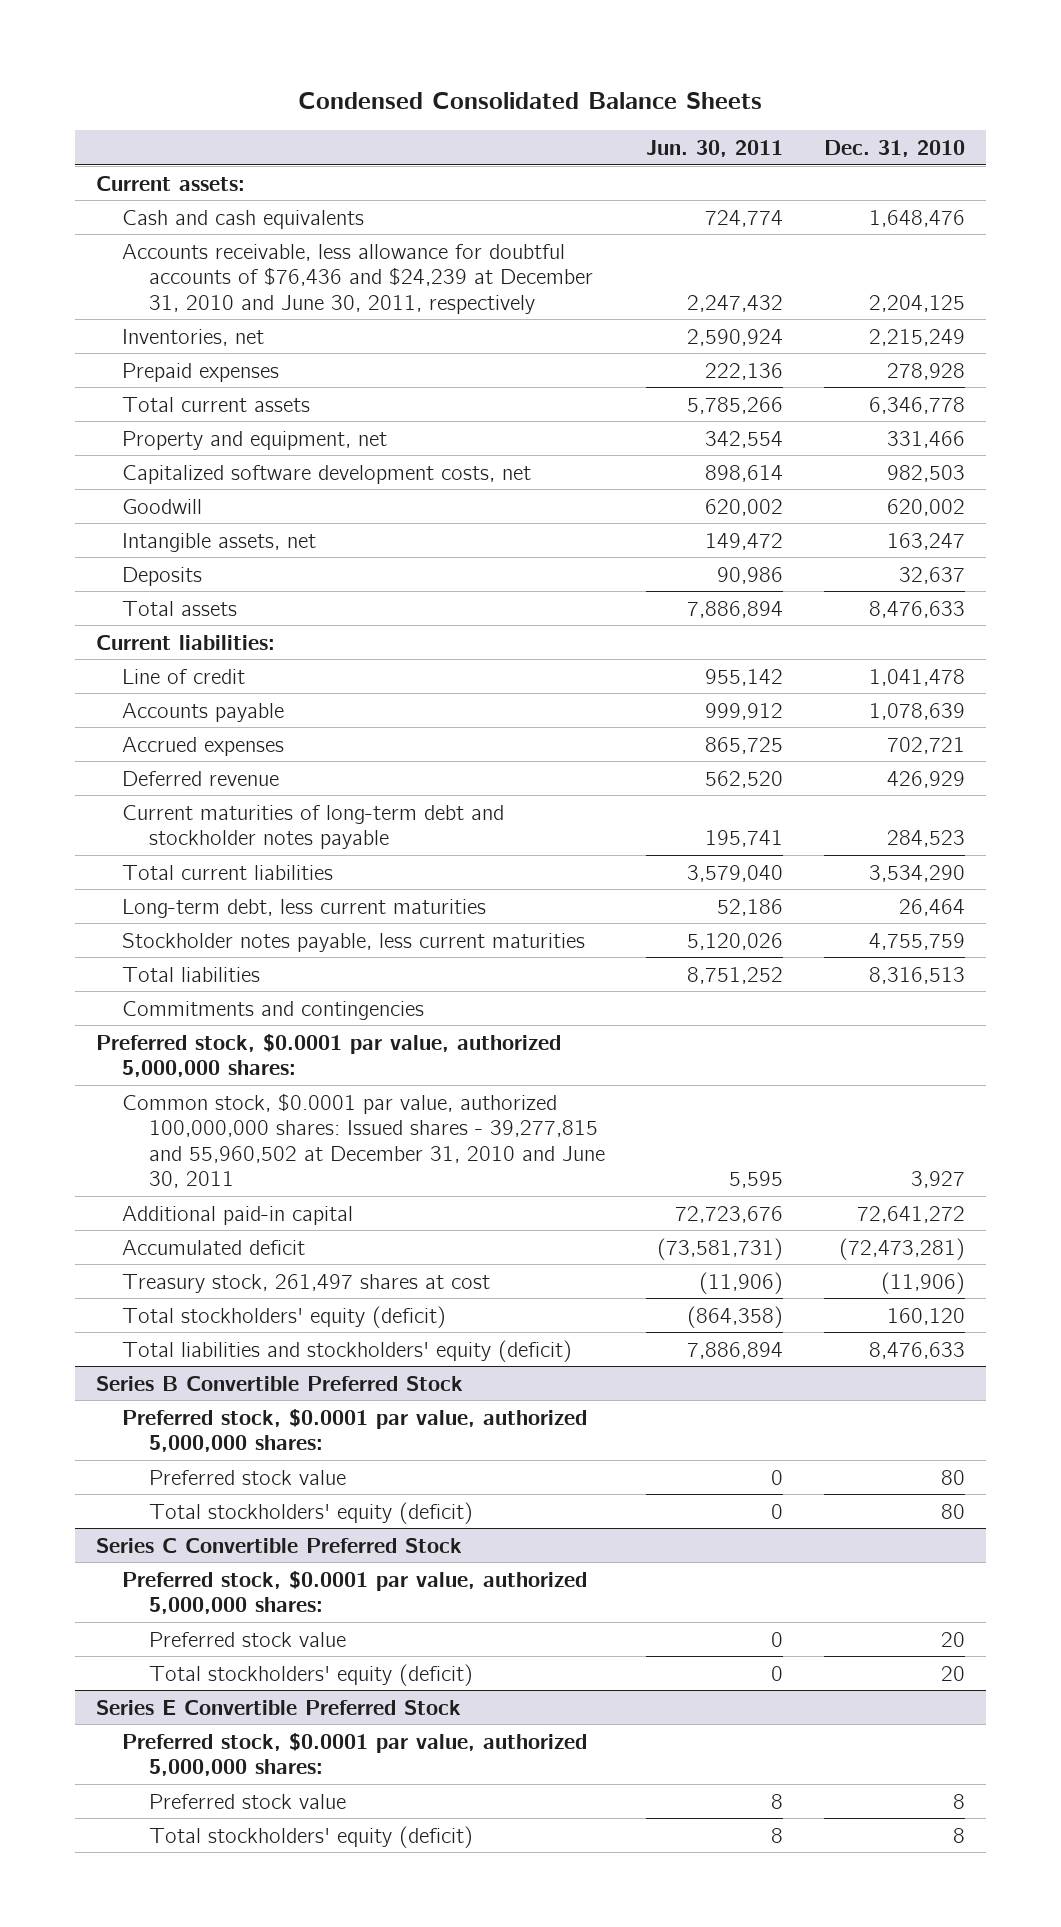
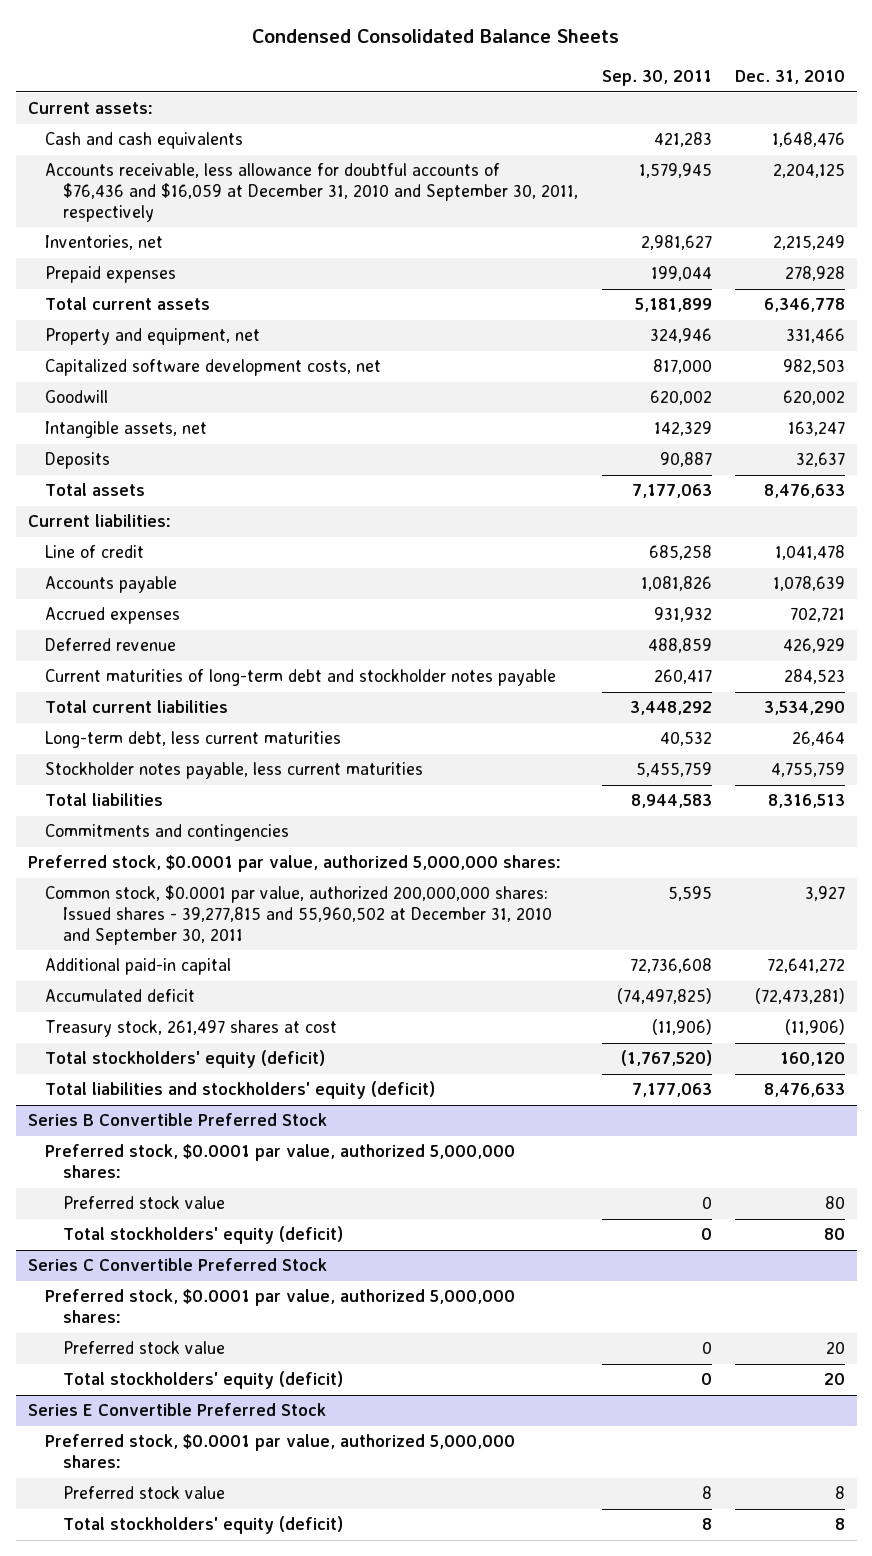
[646,139,784,157] Jun. 30, 2011 -> none
none -> [601,70,712,87] Sep. 30, 2011
[122,243,593,314] Accounts receivable, less allowance for doubtful accounts of $76,436 and $24,239 at December 31, 2010 and June 30, 2011, respectively -> [45,163,579,223] Accounts receivable, less allowance for doubtful accounts of $76,436 and $16,059 at December 31, 2010 and September 30, 2011, respectively
[122,1092,605,1189] Common stock, $0.0001 par value, authorized 100,000,000 shares: Issued shares - 39,277,815 and 55,960,502 at December 31, 2010 and June 30, 2011 -> [45,885,553,946] Common stock, $0.0001 par value, authorized 200,000,000 shares: Issued shares - 39,277,815 and 55,960,502 at December 31, 2010 and September 30, 2011

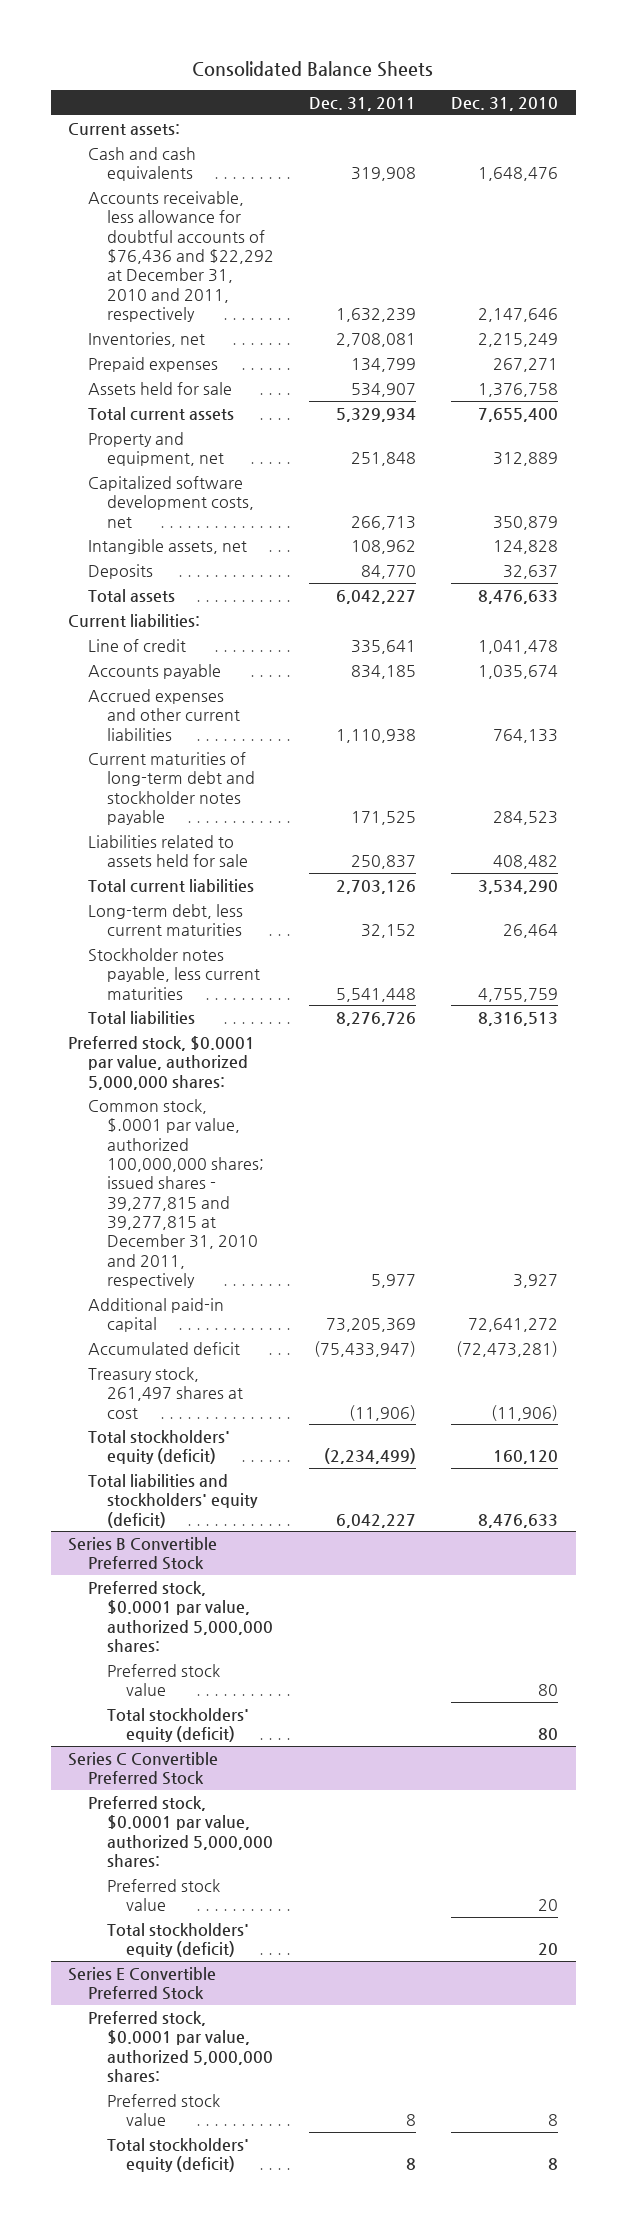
[252,29,620,44] Condensed Consolidated Balance Sheets -> [192,60,434,77] Consolidated Balance Sheets
[601,70,712,87] Sep. 30, 2011 -> none
none -> [309,96,417,111] Dec. 31, 2011
[45,163,579,223] Accounts receivable, less allowance for doubtful accounts of $76,436 and $16,059 at December 31, 2010 and September 30, 2011, respectively -> [87,190,274,322] Accounts receivable, less allowance for doubtful accounts of $76,436 and $22,292 at December 31, 2010 and 2011, respectively
[772,163,845,179] 2,204,125 -> [478,307,559,322] 2,147,646
[45,390,109,404] Goodwill -> none
[784,266,845,282] 278,928 -> [493,357,559,372] 267,271
none -> [87,381,232,395] Assets held for sale
[763,298,845,313] 6,346,778 -> [478,407,559,422] 7,655,400
[785,328,845,344] 331,466 -> [493,452,559,467] 312,889
[782,359,845,375] 982,503 -> [493,515,559,530] 350,879
[787,421,845,437] 163,247 -> [493,539,559,554] 124,828
[45,638,177,652] Deferred revenue -> none
[772,576,845,592] 1,078,639 -> [478,664,559,679] 1,035,674
[45,607,181,625] Accrued expenses -> [87,688,240,741] Accrued expenses and other current liabilities
[789,607,845,623] 702,721 -> [493,728,559,743] 764,133
none -> [87,834,248,868] Liabilities related to assets held for sale
[45,824,290,842] Commitments and contingencies -> none
[45,885,553,946] Common stock, $0.0001 par value, authorized 200,000,000 shares: Issued shares - 39,277,815 and 55,960,502 at December 31, 2010 and September 30, 2011 -> [87,1098,264,1289] Common stock, $.0001 par value, authorized 100,000,000 shares; issued shares - 39,277,815 and 39,277,815 at December 31, 2010 and 2011, respectively

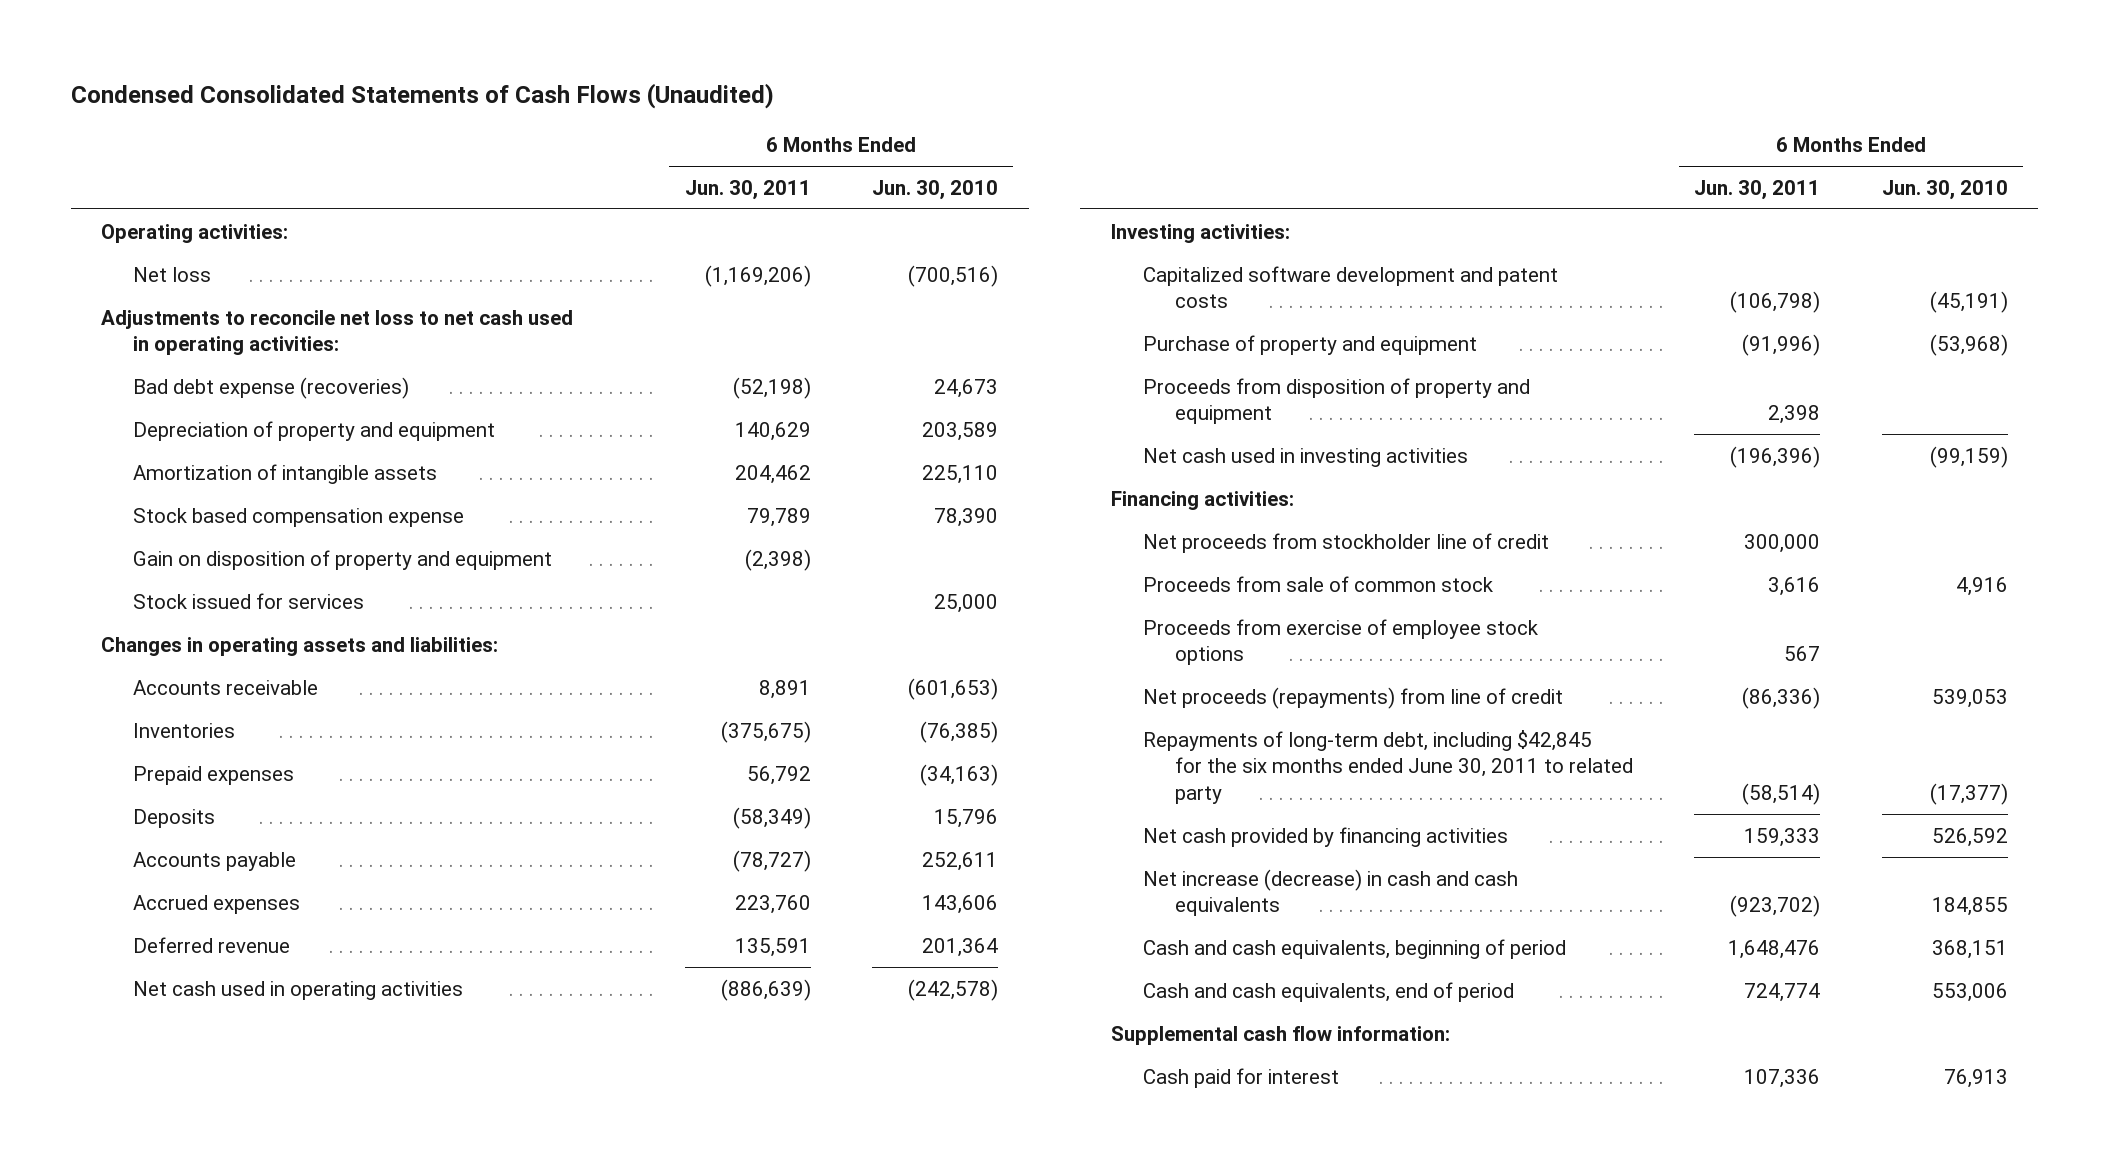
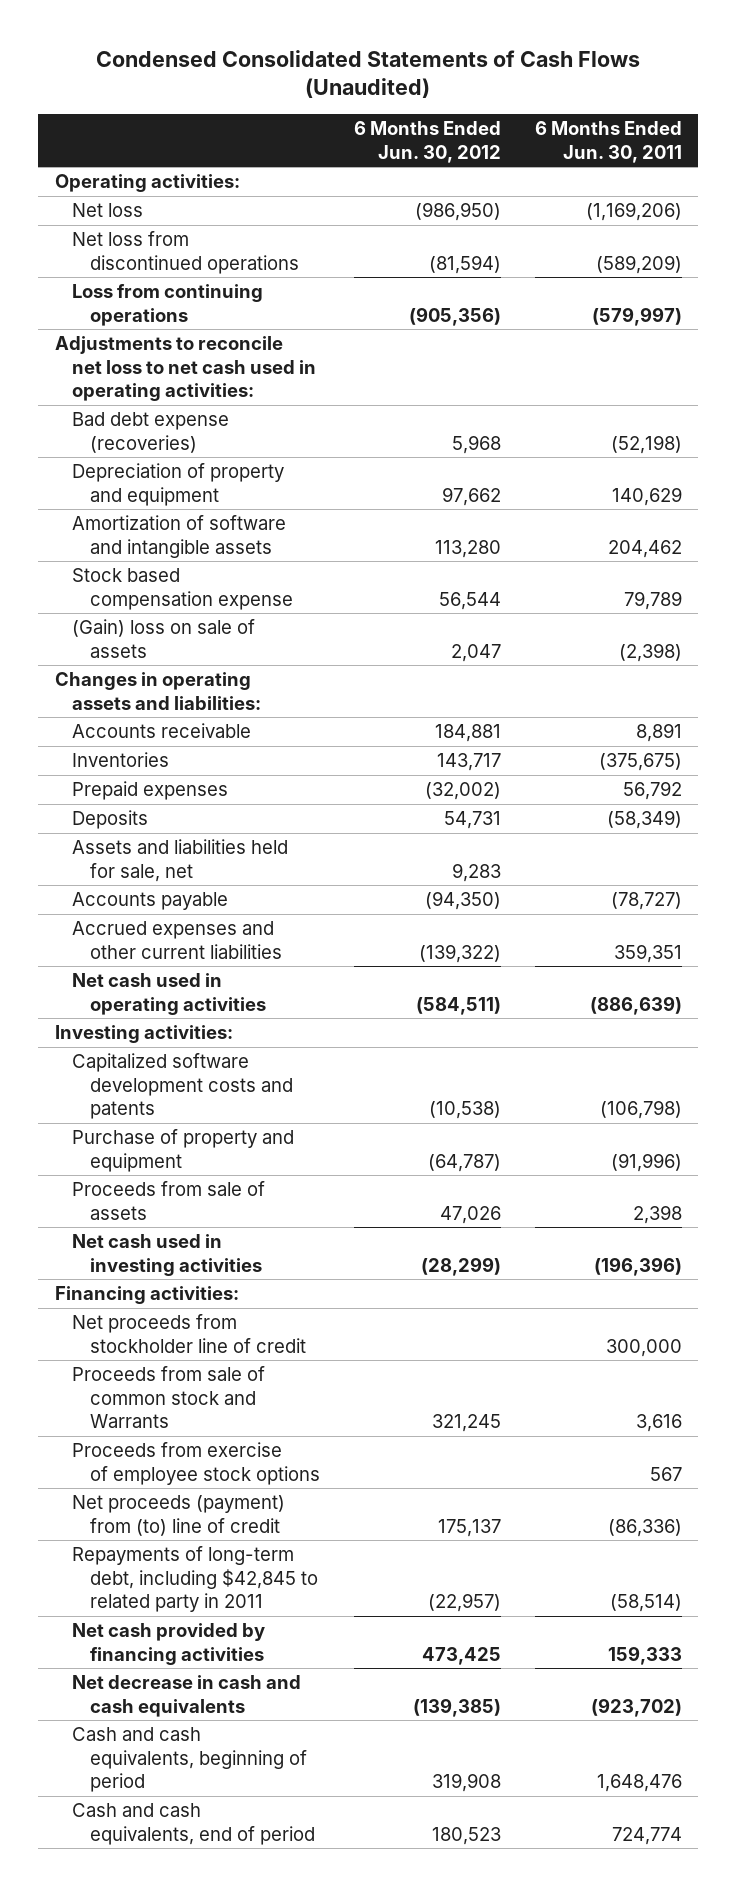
[871,179,998,200] Jun. 30, 2010 -> none
none -> [353,121,501,163] 6 Months Ended Jun. 30, 2012
none -> [72,231,300,274] Net loss from discontinued operations
none -> [72,284,264,326] Loss from continuing operations
[133,463,438,484] Amortization of intangible assets -> [72,515,287,558] Amortization of software and intangible assets
[133,592,365,609] Stock issued for services -> none
[133,549,553,570] Gain on disposition of property and equipment -> [72,619,256,658] (Gain) loss on sale of assets
none -> [72,839,289,882] Assets and liabilities held for sale, net
[133,936,291,953] Deferred revenue -> none
[133,894,301,914] Accrued expenses -> [72,921,283,959] Accrued expenses and other current liabilities
[734,894,811,914] 223,760 -> [613,943,682,963] 359,351
[1143,265,1559,309] Capitalized software development and patent costs -> [72,1053,294,1120] Capitalized software development costs and patents
[1143,377,1531,425] Proceeds from disposition of property and equipment -> [72,1181,266,1220] Proceeds from sale of assets
[1143,575,1494,592] Proceeds from sale of common stock -> [72,1366,266,1429] Proceeds from sale of common stock and Warrants
[1143,686,1564,709] Net proceeds (repayments) from line of credit -> [72,1495,286,1536] Net proceeds (payment) from (to) line of credit
[1143,729,1633,805] Repayments of long-term debt, including $42,845 for the six months ended June 30, 2011 to related party -> [72,1546,319,1613] Repayments of long-term debt, including $42,845 to related party in 2011
[1143,868,1519,917] Net increase (decrease) in cash and cash equivalents -> [72,1675,302,1717] Net decrease in cash and cash equivalents
[1111,1025,1451,1045] Supplemental cash flow information: -> none
[1143,1067,1340,1088] Cash paid for interest -> none

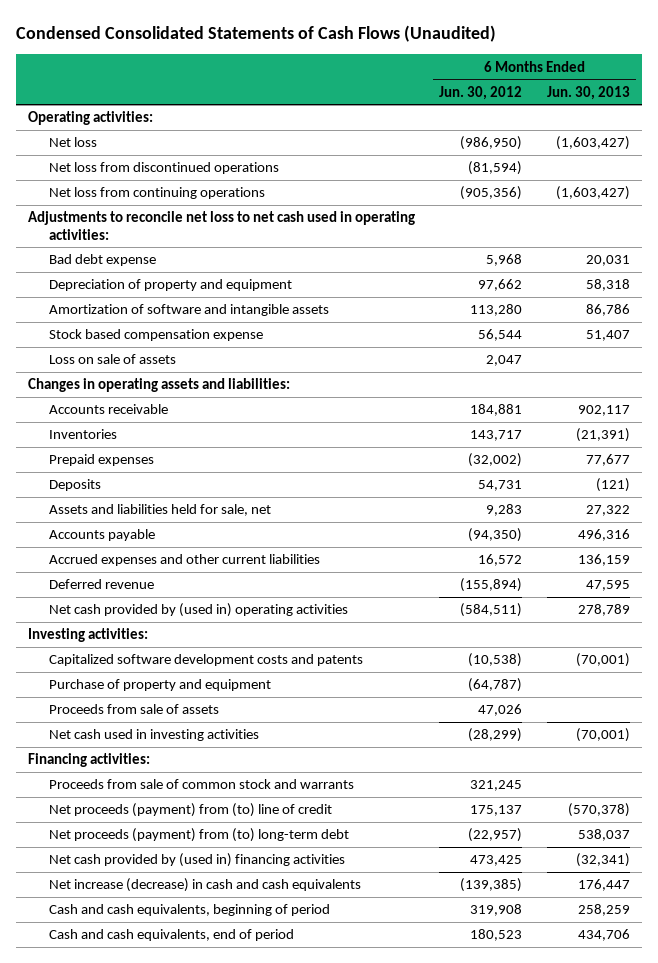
[534,121,682,163] 6 Months Ended Jun. 30, 2011 -> none
none -> [546,85,630,100] Jun. 30, 2013
[72,284,264,326] Loss from continuing operations -> [48,187,265,200] Net loss from continuing operations
[72,412,230,453] Bad debt expense (recoveries) -> [48,254,156,267] Bad debt expense
[72,619,256,658] (Gain) loss on sale of assets -> [48,354,176,365] Loss on sale of assets
[418,943,501,963] (139,322) -> [478,554,523,567] 16,572
none -> [48,579,154,590] Deferred revenue
[72,973,267,1015] Net cash used in operating activities -> [48,603,348,618] Net cash provided by (used in) operating activities
[72,1314,307,1353] Net proceeds from stockholder line of credit -> none
[72,1442,321,1485] Proceeds from exercise of employee stock options -> none
[72,1366,266,1429] Proceeds from sale of common stock and Warrants -> [48,779,354,790] Proceeds from sale of common stock and warrants
[72,1546,319,1613] Repayments of long-term debt, including $42,845 to related party in 2011 -> [48,828,349,843] Net proceeds (payment) from (to) long-term debt
[72,1623,266,1665] Net cash provided by financing activities -> [48,853,345,868] Net cash provided by (used in) financing activities
[72,1675,302,1717] Net decrease in cash and cash equivalents -> [48,878,361,893] Net increase (decrease) in cash and cash equivalents

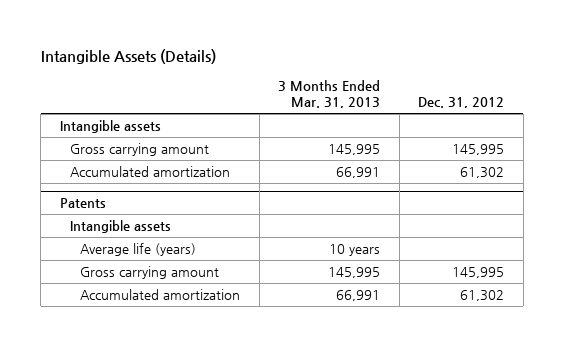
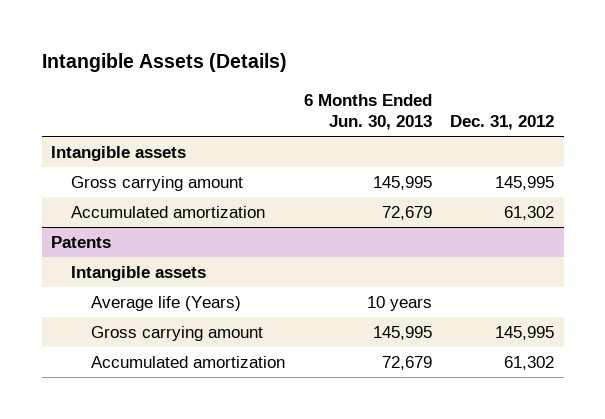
[278,80,381,109] 3 Months Ended Mar. 31, 2013 -> none
none -> [303,93,432,131] 6 Months Ended Jun. 30, 2013
[80,243,197,257] Average life (years) -> [91,295,242,311] Average life (Years)

